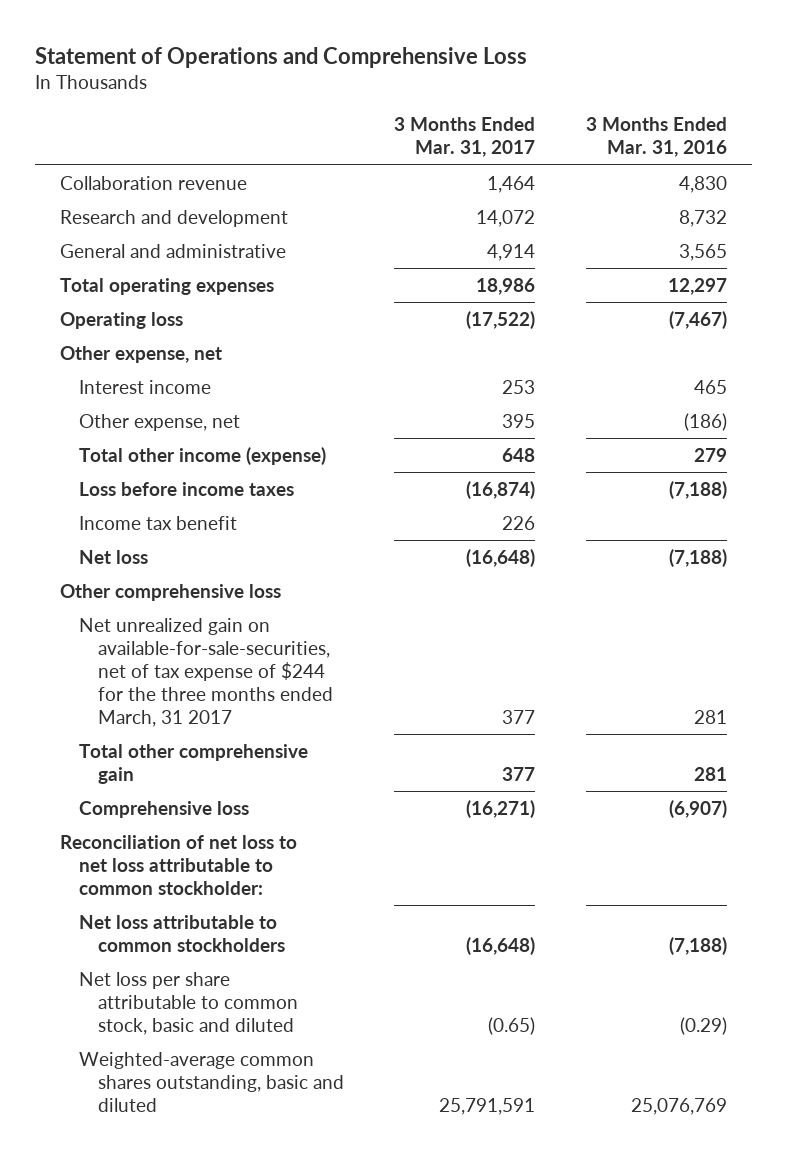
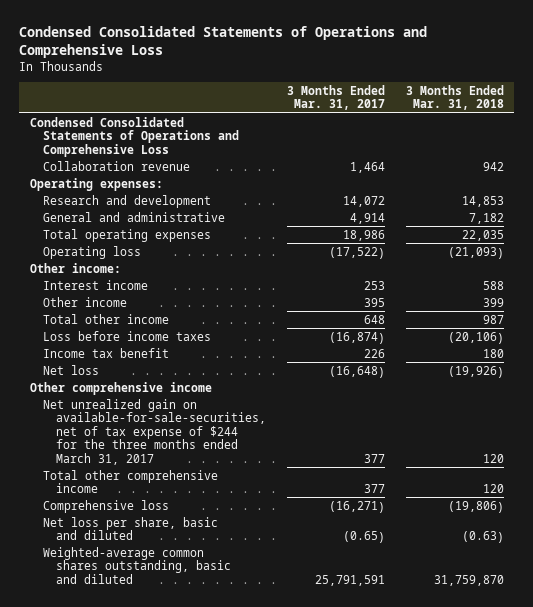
[34,46,527,68] Statement of Operations and Comprehensive Loss -> [19,26,428,59] Condensed Consolidated Statements of Operations and Comprehensive Loss
[585,117,727,158] 3 Months Ended Mar. 31, 2016 -> none
none -> [405,84,504,111] 3 Months Ended Mar. 31, 2018
none -> [29,116,239,157] Condensed Consolidated Statements of Operations and Comprehensive Loss
none -> [29,177,163,191] Operating expenses:
[60,345,223,363] Other expense, net -> [29,262,121,273] Other income:
[78,413,240,431] Other expense, net -> [42,296,127,307] Other income
[78,446,326,465] Total other income (expense) -> [42,313,169,324] Total other income
[60,583,282,601] Other comprehensive loss -> [29,381,212,395] Other comprehensive income
[78,617,333,727] Net unrealized gain on available-for-sale-securities, net of tax expense of $244 for the three months ended March, 31 2017 -> [42,398,267,465] Net unrealized gain on available-for-sale-securities, net of tax expense of $244 for the three months ended March 31, 2017
[78,743,308,784] Total other comprehensive gain -> [42,469,218,494] Total other comprehensive income
[60,834,298,895] Reconciliation of net loss to net loss attributable to common stockholder: -> none
[78,914,285,952] Net loss attributable to common stockholders -> none
[78,971,298,1035] Net loss per share attributable to common stock, basic and diluted -> [42,516,218,541] Net loss per share, basic and diluted

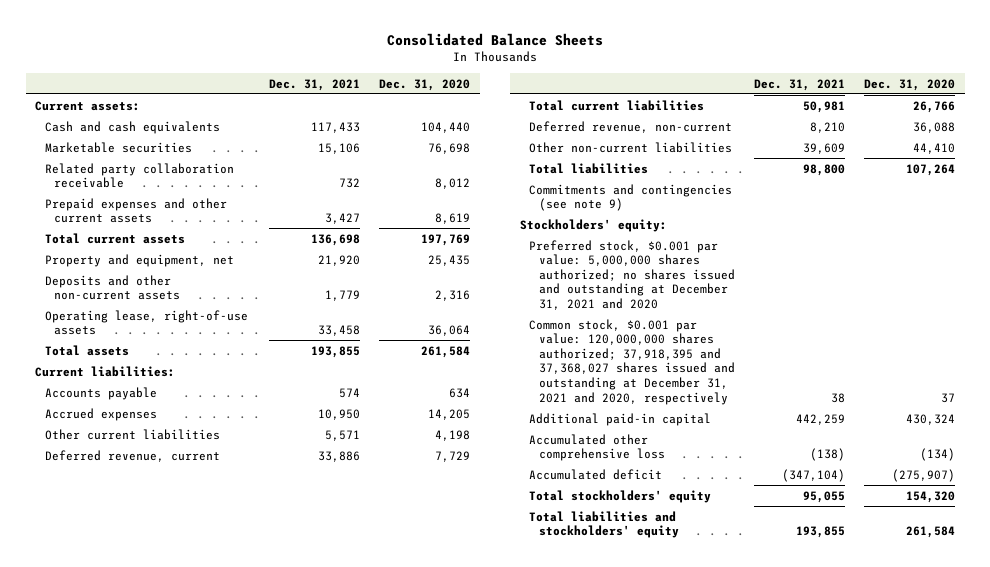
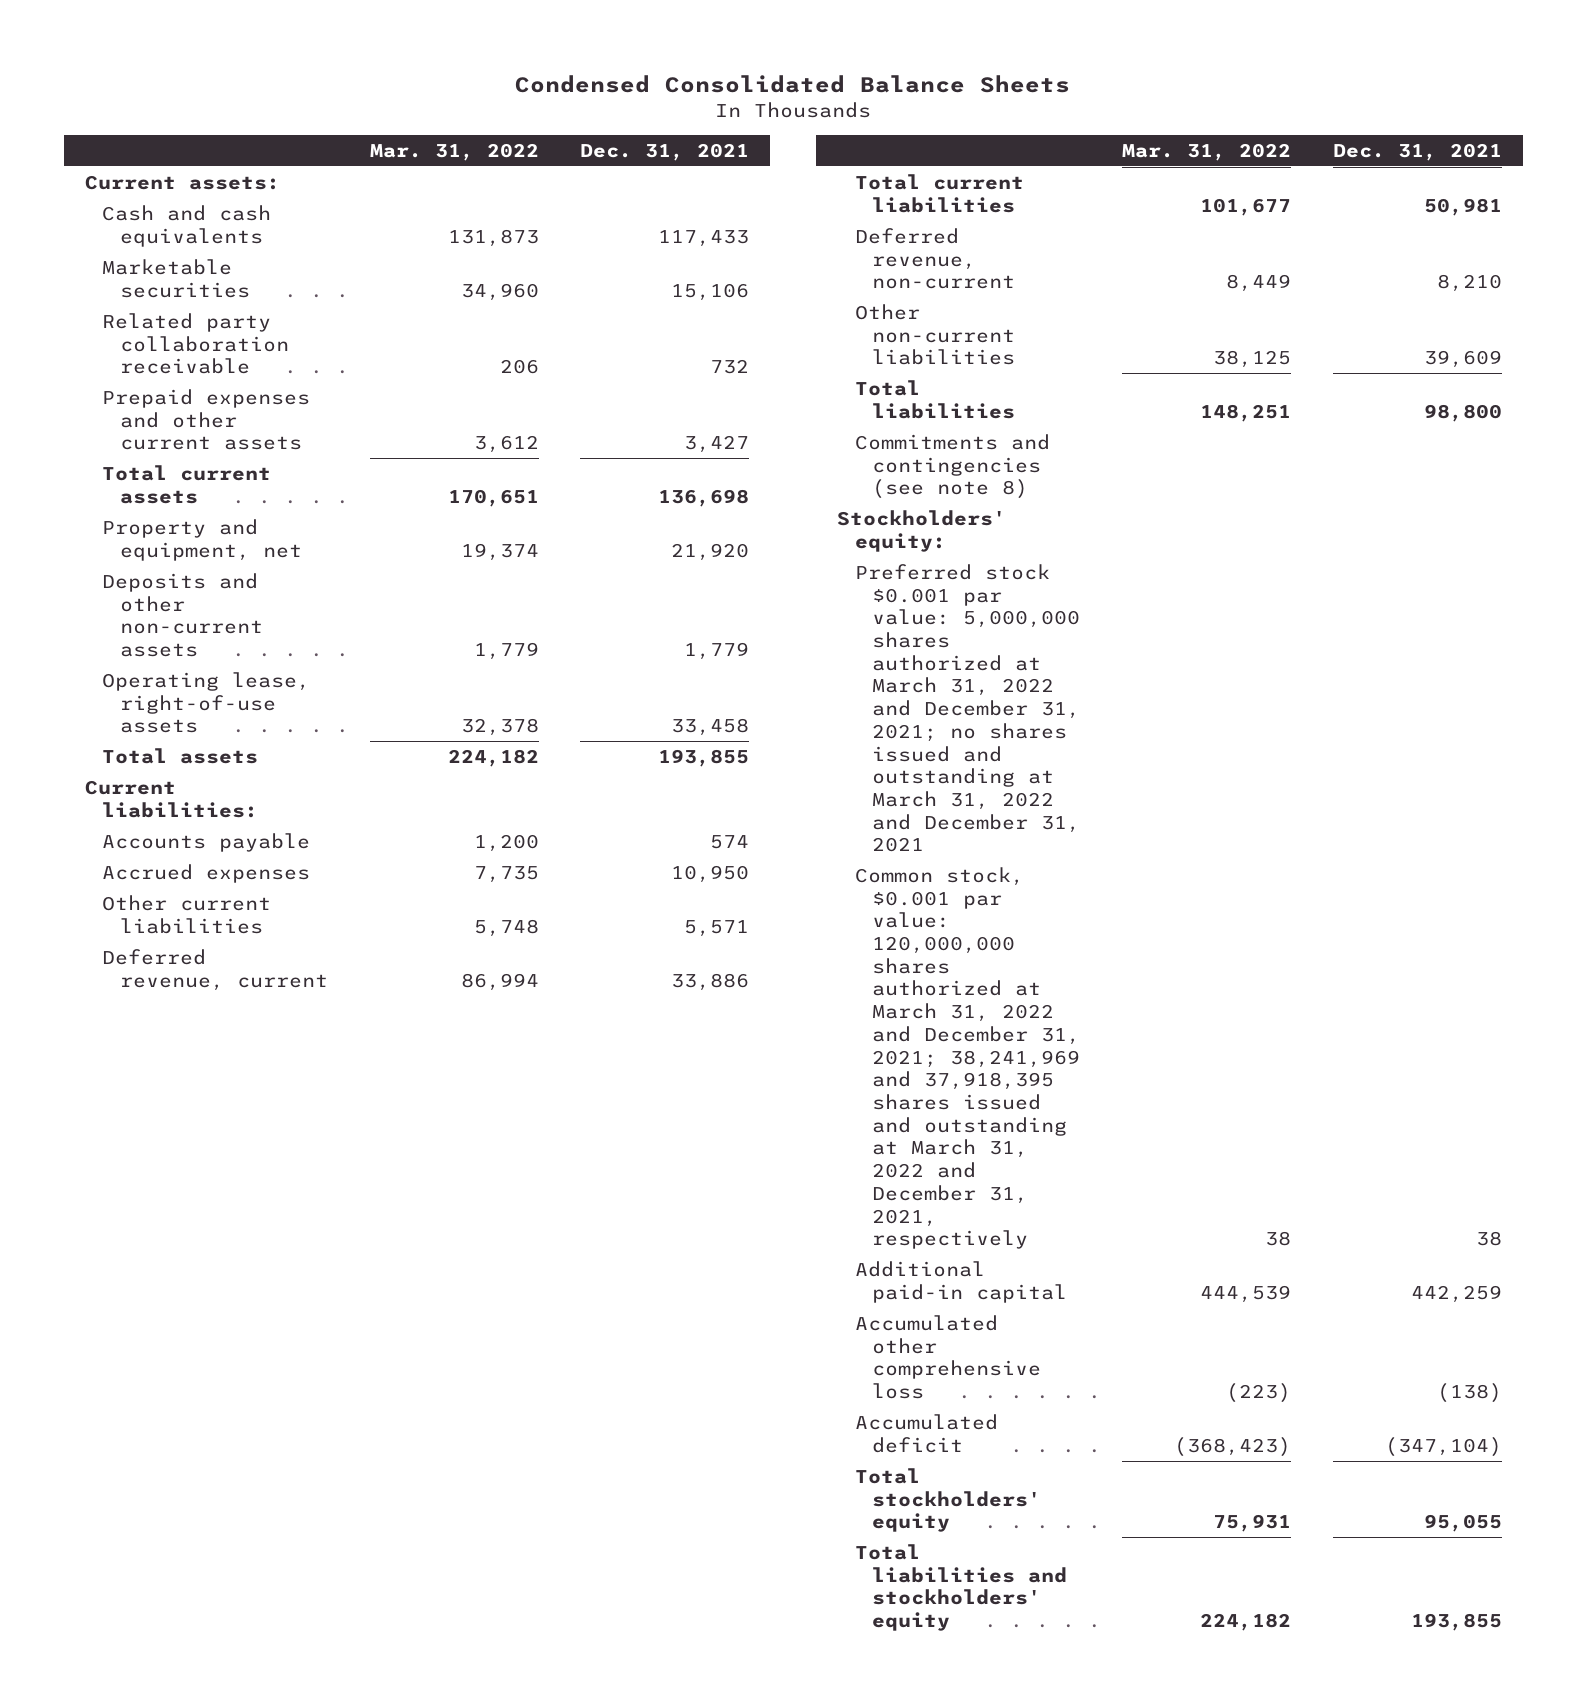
[387,32,604,46] Consolidated Balance Sheets -> [515,75,1071,94] Condensed Consolidated Balance Sheets
[379,78,471,91] Dec. 31, 2020 -> none
none -> [369,142,539,161] Mar. 31, 2022
[529,183,733,212] Commitments and contingencies (see note 9) -> [854,433,1050,500] Commitments and contingencies (see note 8)
[529,239,735,311] Preferred stock, $0.001 par value: 5,000,000 shares authorized; no shares issued and outstanding at December 31, 2021 and 2020 -> [854,563,1081,853] Preferred stock $0.001 par value: 5,000,000 shares authorized at March 31, 2022 and December 31, 2021; no shares issued and outstanding at March 31, 2022 and December 31, 2021
[529,318,735,405] Common stock, $0.001 par value: 120,000,000 shares authorized; 37,918,395 and 37,368,027 shares issued and outstanding at December 31, 2021 and 2020, respectively -> [854,866,1081,1250] Common stock, $0.001 par value: 120,000,000 shares authorized at March 31, 2022 and December 31, 2021; 38,241,969 and 37,918,395 shares issued and outstanding at March 31, 2022 and December 31, 2021, respectively

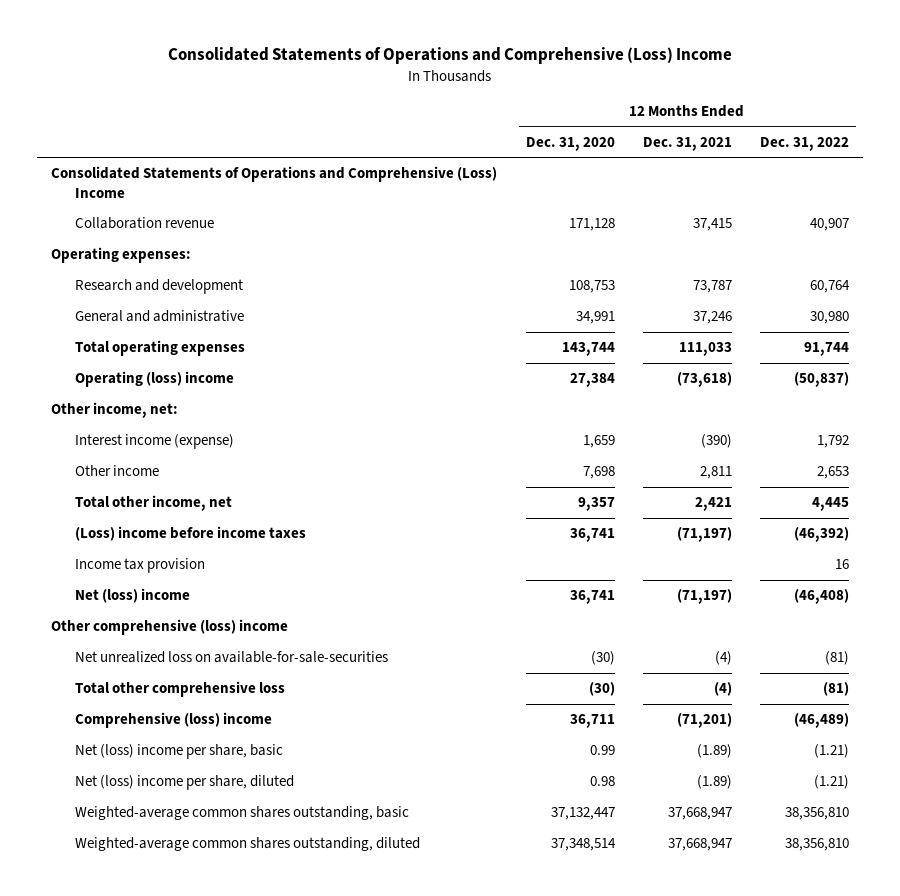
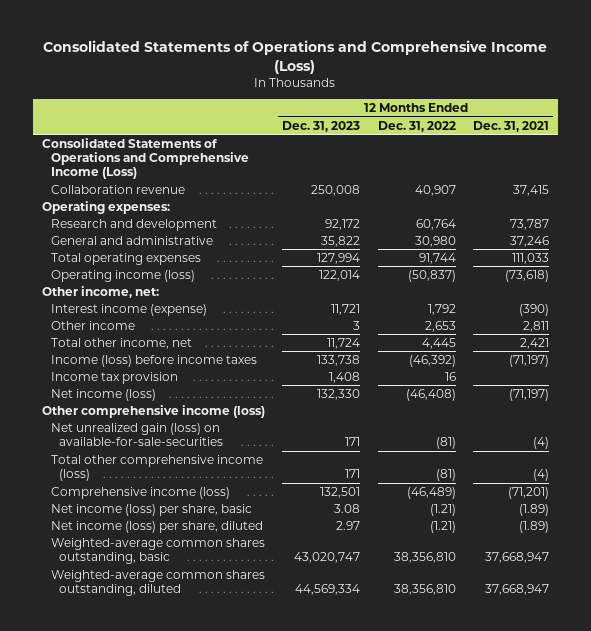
[168,47,733,65] Consolidated Statements of Operations and Comprehensive (Loss) Income -> [43,39,548,74] Consolidated Statements of Operations and Comprehensive Income (Loss)
[525,136,615,151] Dec. 31, 2020 -> none
none -> [282,120,361,132] Dec. 31, 2023
[51,166,498,198] Consolidated Statements of Operations and Comprehensive (Loss) Income -> [41,137,249,180] Consolidated Statements of Operations and Comprehensive Income (Loss)
[74,371,234,388] Operating (loss) income -> [50,269,195,282] Operating income (loss)
[74,526,306,542] (Loss) income before income taxes -> [50,354,257,367] Income (loss) before income taxes
[74,588,190,604] Net (loss) income -> [50,388,156,401] Net income (loss)
[51,619,289,636] Other comprehensive (loss) income -> [41,404,265,418] Other comprehensive income (loss)
[74,651,388,664] Net unrealized loss on available-for-sale-securities -> [50,422,224,447] Net unrealized gain (loss) on available-for-sale-securities
[74,681,285,698] Total other comprehensive loss -> [50,454,263,482] Total other comprehensive income (loss)
[74,712,272,729] Comprehensive (loss) income -> [50,486,230,499] Comprehensive income (loss)
[74,744,283,760] Net (loss) income per share, basic -> [50,503,252,516] Net income (loss) per share, basic
[74,775,294,791] Net (loss) income per share, diluted -> [50,520,263,533] Net income (loss) per share, diluted

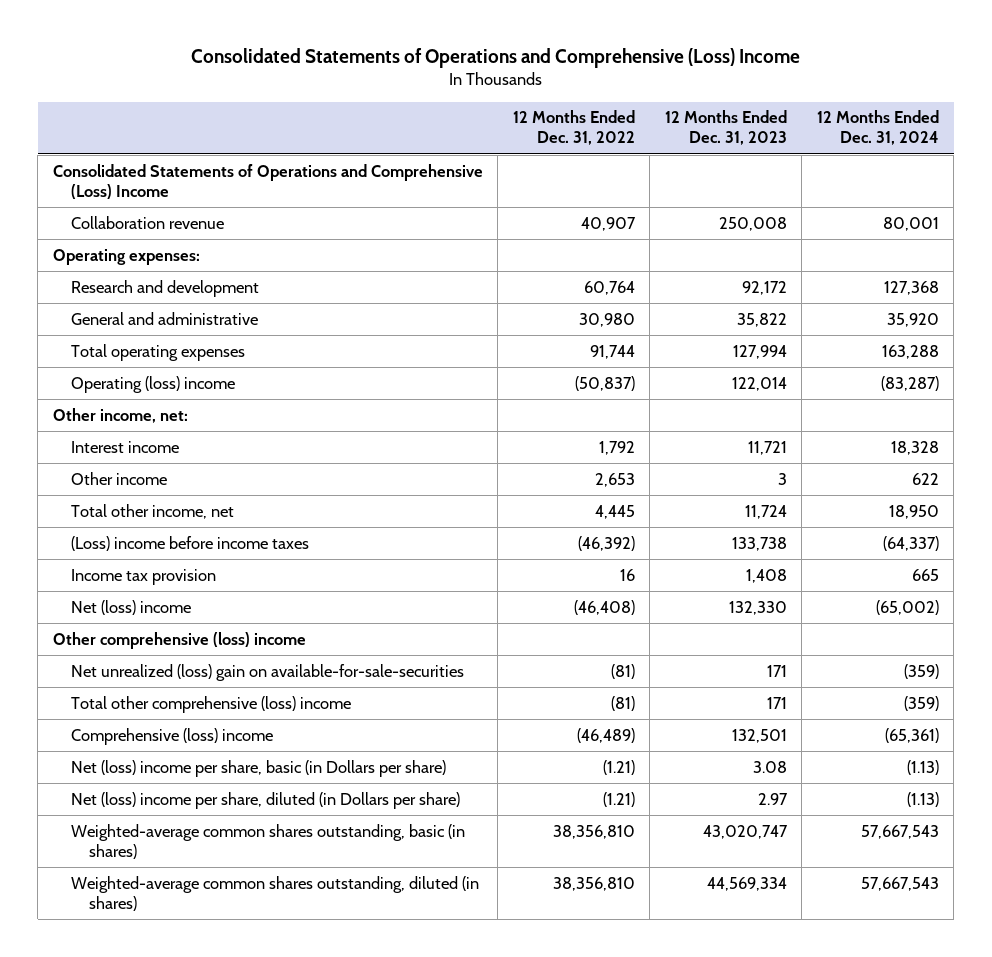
[43,39,548,74] Consolidated Statements of Operations and Comprehensive Income (Loss) -> [190,48,800,69] Consolidated Statements of Operations and Comprehensive (Loss) Income
[473,120,550,132] Dec. 31, 2021 -> none
none -> [816,110,939,146] 12 Months Ended Dec. 31, 2024
[41,137,249,180] Consolidated Statements of Operations and Comprehensive Income (Loss) -> [52,163,483,199] Consolidated Statements of Operations and Comprehensive (Loss) Income
[50,269,195,282] Operating income (loss) -> [70,375,235,393] Operating (loss) income
[50,303,207,316] Interest income (expense) -> [70,440,179,453] Interest income
[50,354,257,367] Income (loss) before income taxes -> [70,535,309,551] (Loss) income before income taxes
[50,388,156,401] Net income (loss) -> [70,599,191,615] Net (loss) income
[41,404,265,418] Other comprehensive income (loss) -> [52,631,306,649] Other comprehensive (loss) income
[50,422,224,447] Net unrealized gain (loss) on available-for-sale-securities -> [70,663,464,681] Net unrealized (loss) gain on available-for-sale-securities
[50,454,263,482] Total other comprehensive income (loss) -> [70,695,351,713] Total other comprehensive (loss) income
[50,486,230,499] Comprehensive income (loss) -> [70,727,273,745] Comprehensive (loss) income
[50,503,252,516] Net income (loss) per share, basic -> [70,759,446,777] Net (loss) income per share, basic (in Dollars per share)
[50,520,263,533] Net income (loss) per share, diluted -> [70,791,460,809] Net (loss) income per share, diluted (in Dollars per share)
[50,537,265,565] Weighted-average common shares outstanding, basic -> [70,823,465,859] Weighted-average common shares outstanding, basic (in shares)
[50,569,265,597] Weighted-average common shares outstanding, diluted -> [70,875,479,911] Weighted-average common shares outstanding, diluted (in shares)

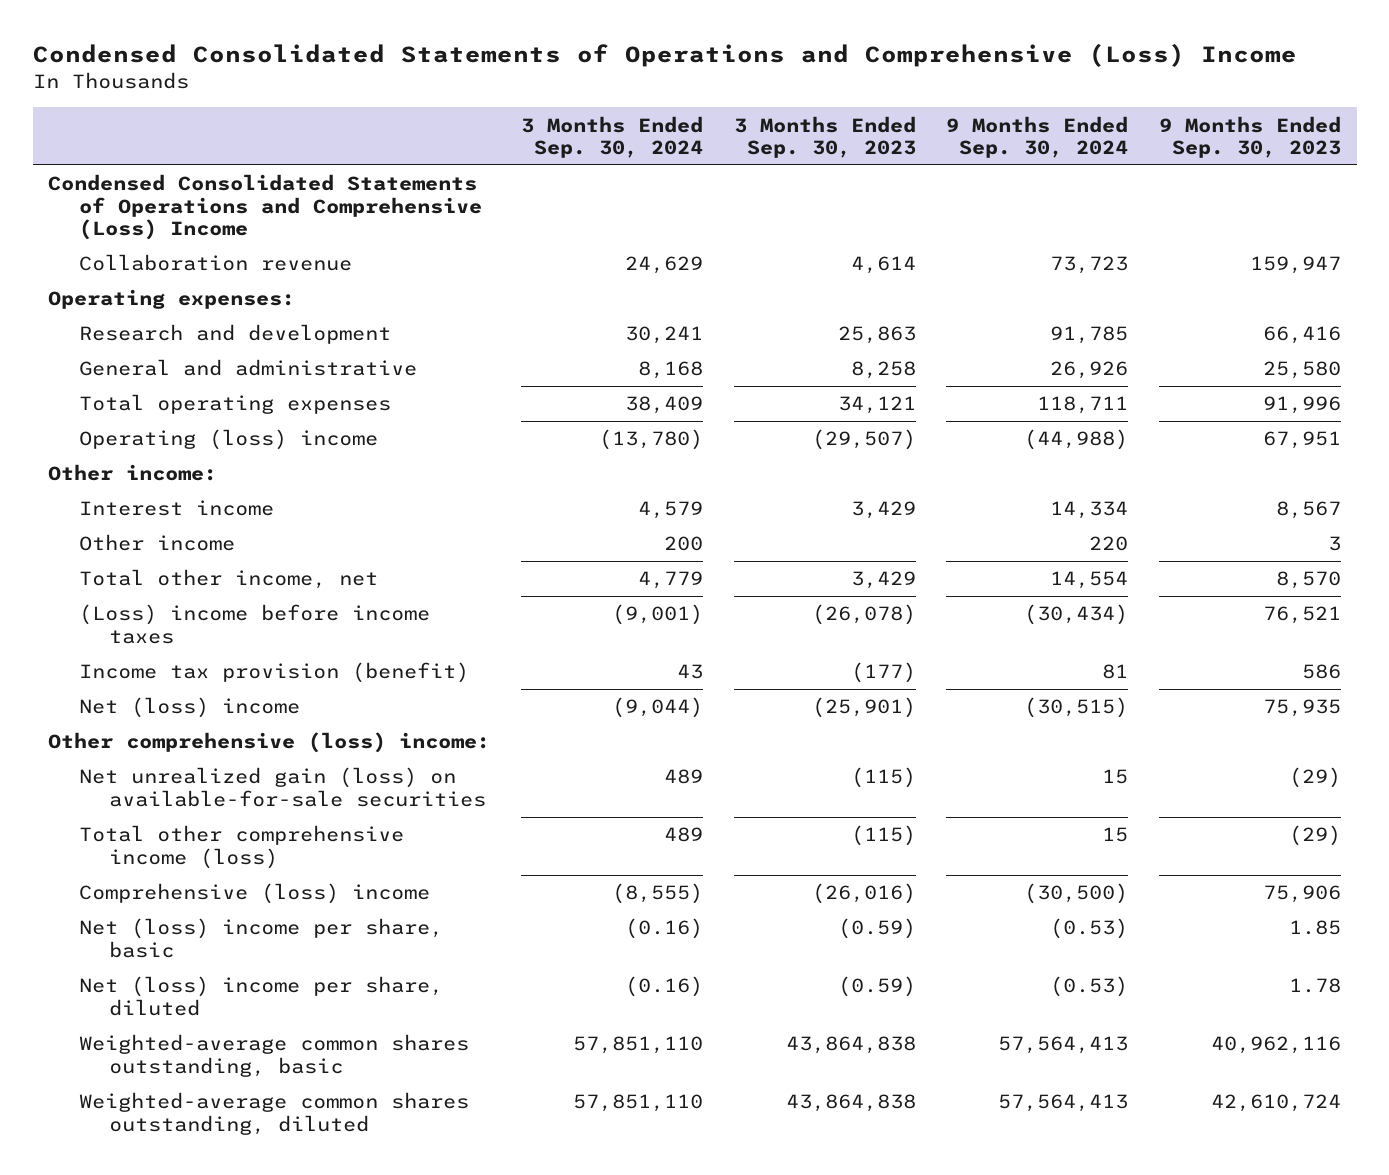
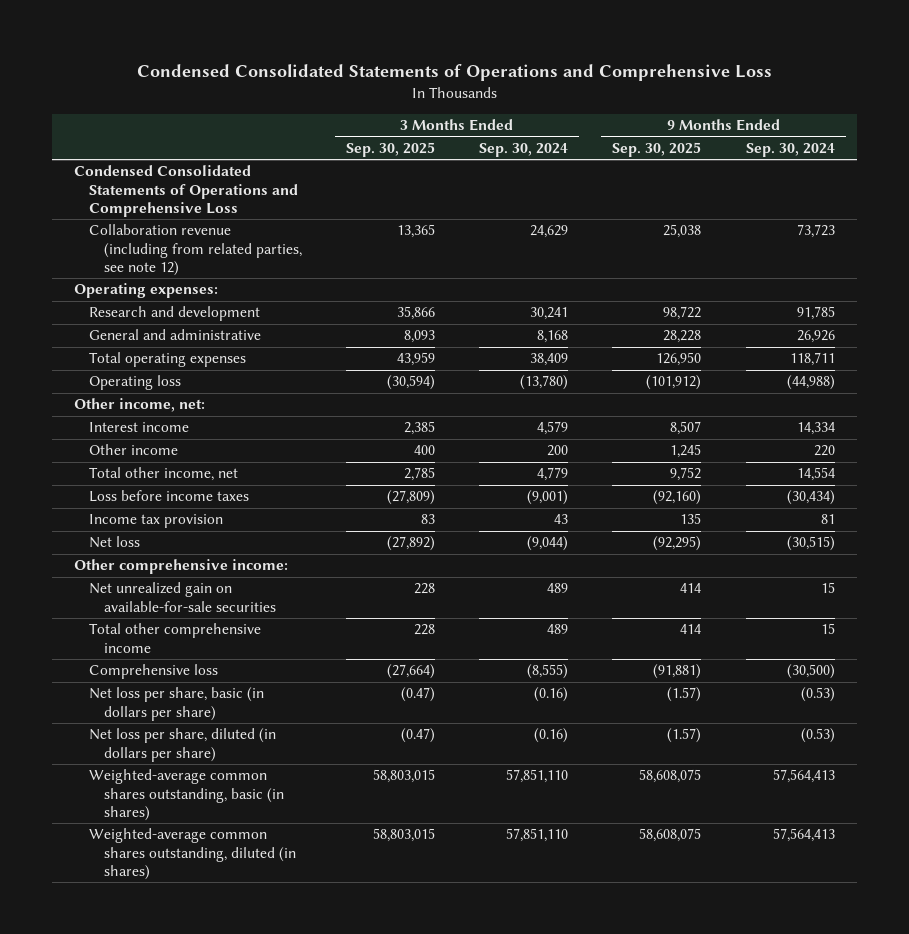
[32,43,1297,68] Condensed Consolidated Statements of Operations and Comprehensive (Loss) Income -> [136,63,772,81] Condensed Consolidated Statements of Operations and Comprehensive Loss
[733,115,916,159] 3 Months Ended Sep. 30, 2023 -> none
[1159,115,1342,159] 9 Months Ended Sep. 30, 2023 -> none
none -> [345,141,435,157] Sep. 30, 2025
none -> [612,141,702,157] Sep. 30, 2025
[48,174,482,241] Condensed Consolidated Statements of Operations and Comprehensive (Loss) Income -> [74,165,299,217] Condensed Consolidated Statements of Operations and Comprehensive Loss
[78,254,352,272] Collaboration revenue -> [89,224,302,276] Collaboration revenue (including from related parties, see note 12)
[78,429,378,451] Operating (loss) income -> [89,375,182,391] Operating loss
[48,464,218,482] Other income: -> [74,398,206,413] Other income, net:
[78,604,430,644] (Loss) income before income taxes -> [89,490,250,503] Loss before income taxes
[78,662,469,684] Income tax provision (benefit) -> [89,514,224,529] Income tax provision
[78,697,300,719] Net (loss) income -> [89,536,141,549] Net loss
[48,732,491,754] Other comprehensive (loss) income: -> [74,559,289,575] Other comprehensive income:
[78,767,487,807] Net unrealized gain (loss) on available-for-sale securities -> [89,582,276,612] Net unrealized gain on available-for-sale securities
[78,825,404,869] Total other comprehensive income (loss) -> [89,623,262,653] Total other comprehensive income
[78,883,430,905] Comprehensive (loss) income -> [89,664,219,680] Comprehensive loss
[78,918,443,958] Net (loss) income per share, basic -> [89,687,265,721] Net loss per share, basic (in dollars per share)
[78,976,443,1016] Net (loss) income per share, diluted -> [89,728,277,762] Net loss per share, diluted (in dollars per share)
[78,1034,469,1077] Weighted-average common shares outstanding, basic -> [89,769,284,821] Weighted-average common shares outstanding, basic (in shares)
[78,1092,469,1135] Weighted-average common shares outstanding, diluted -> [89,828,296,880] Weighted-average common shares outstanding, diluted (in shares)

